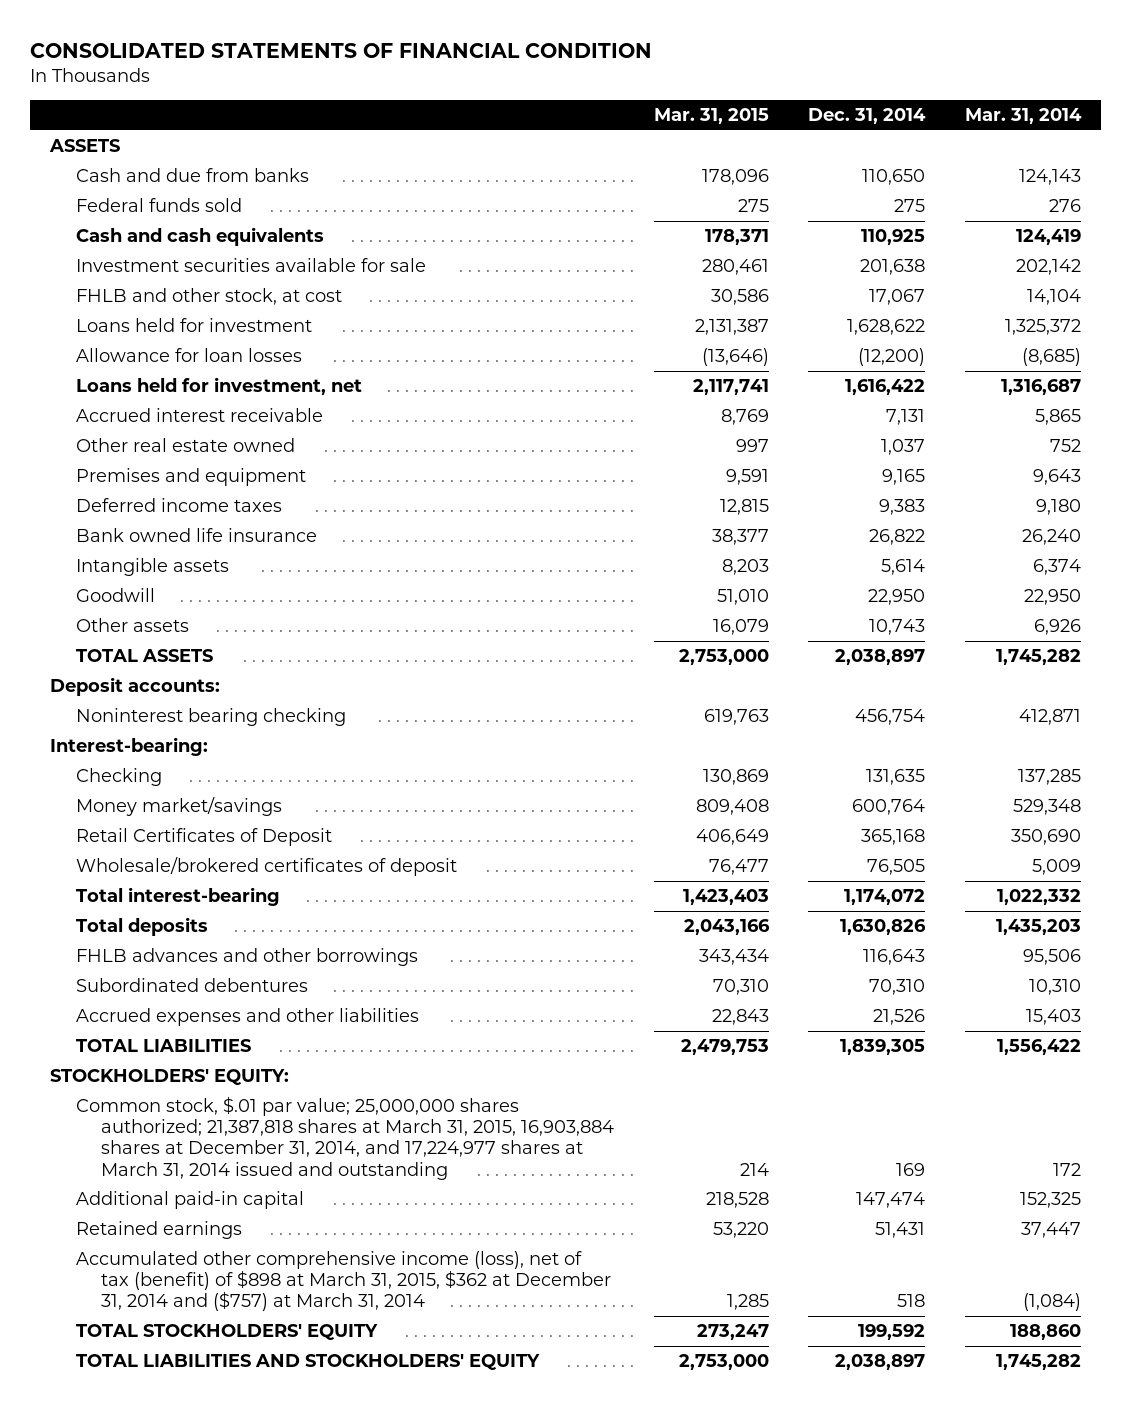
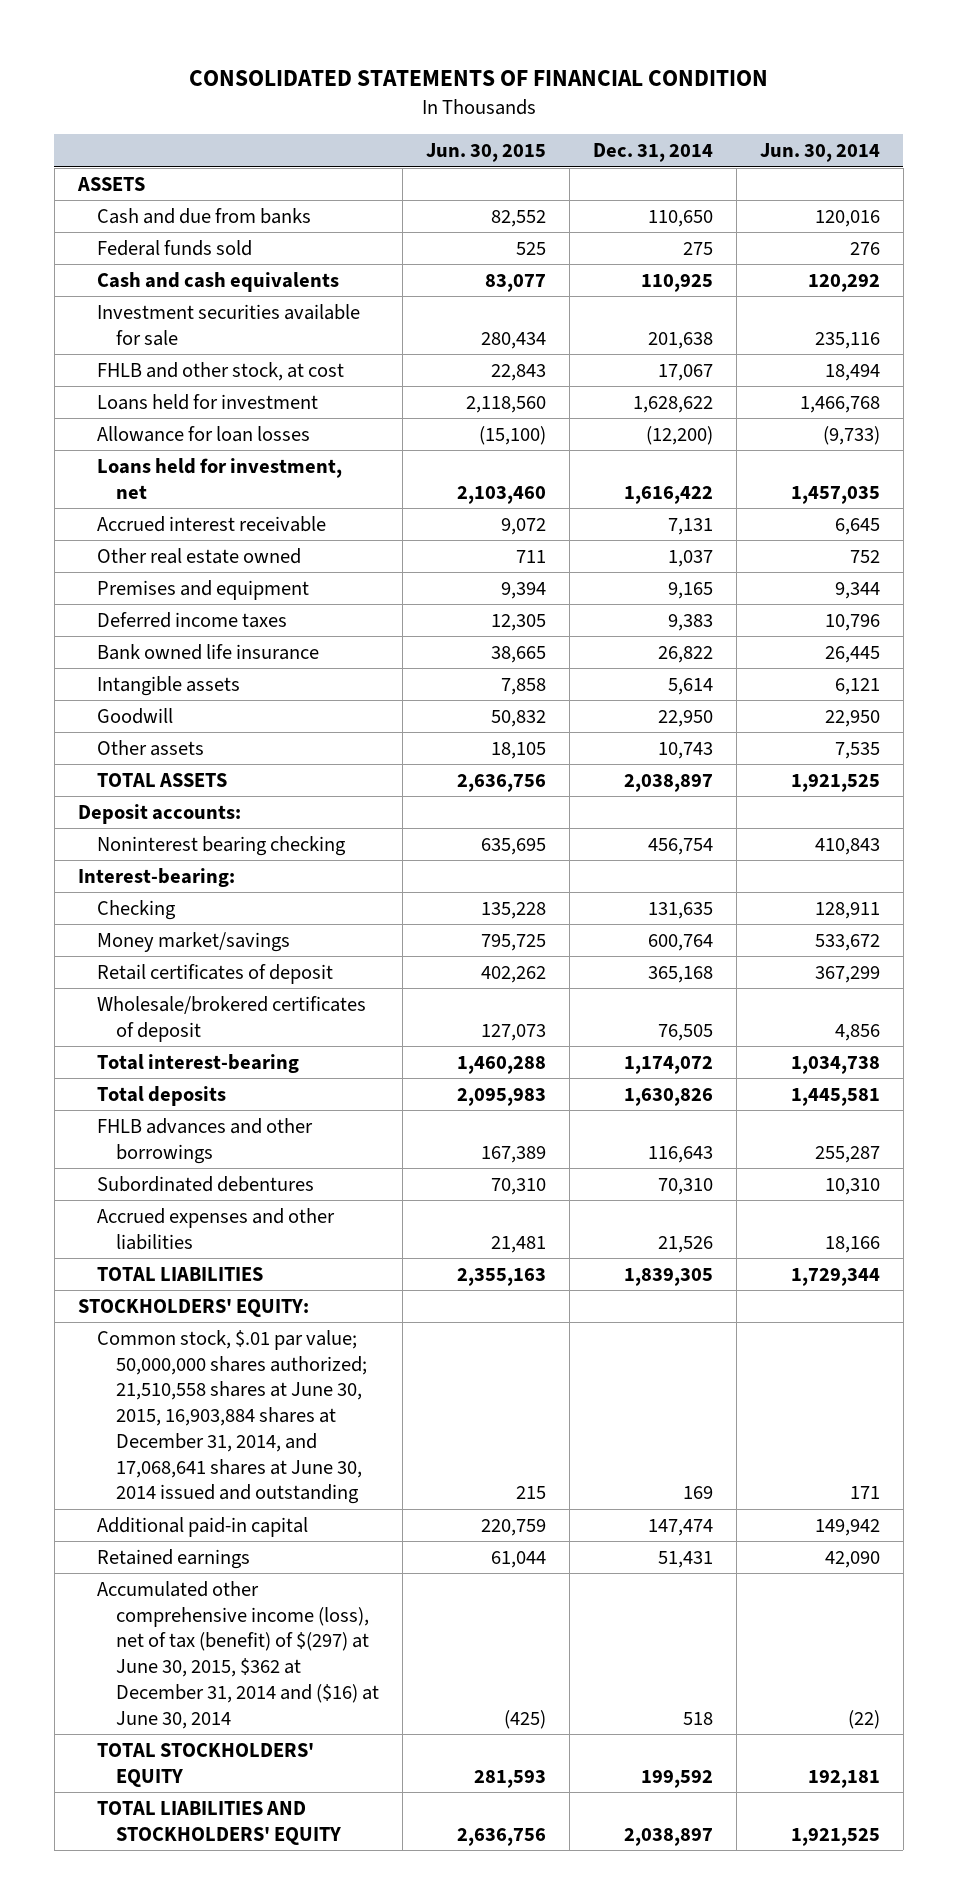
[653,108,769,125] Mar. 31, 2015 -> none
[964,108,1082,125] Mar. 31, 2014 -> none
none -> [426,143,547,163] Jun. 30, 2015
none -> [759,143,880,163] Jun. 30, 2014
[75,828,332,847] Retail Certificates of Deposit -> [96,963,333,984] Retail certificates of deposit
[75,1096,615,1180] Common stock, $.01 par value; 25,000,000 shares authorized; 21,387,818 shares at March 31, 2015, 16,903,884 shares at December 31, 2014, and 17,224,977 shares at March 31, 2014 issued and outstanding -> [96,1329,368,1505] Common stock, $.01 par value; 50,000,000 shares authorized; 21,510,558 shares at June 30, 2015, 16,903,884 shares at December 31, 2014, and 17,068,641 shares at June 30, 2014 issued and outstanding
[75,1251,612,1312] Accumulated other comprehensive income (loss), net of tax (benefit) of $898 at March 31, 2015, $362 at December 31, 2014 and ($757) at March 31, 2014 -> [96,1580,380,1729] Accumulated other comprehensive income (loss), net of tax (benefit) of $(297) at June 30, 2015, $362 at December 31, 2014 and ($16) at June 30, 2014

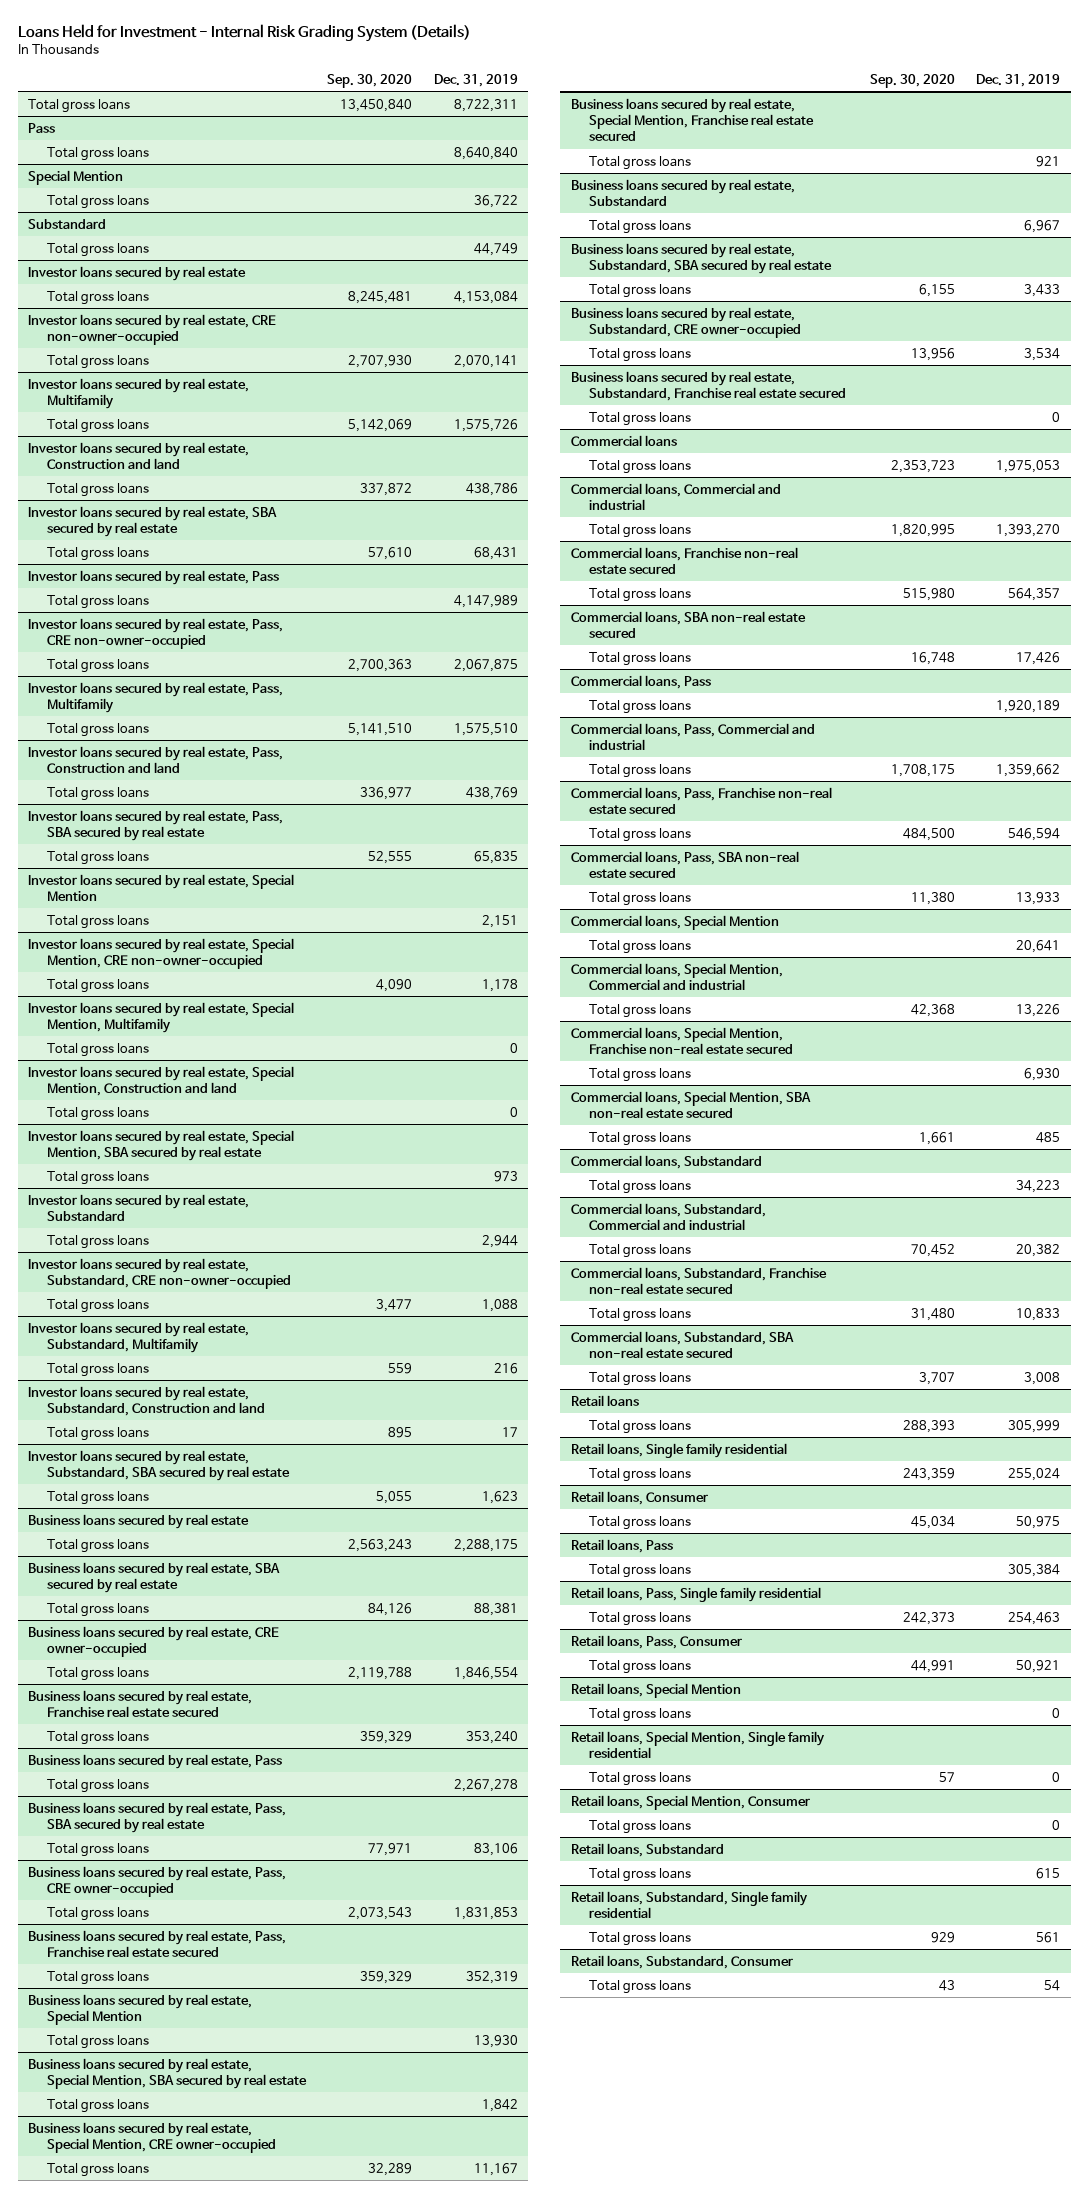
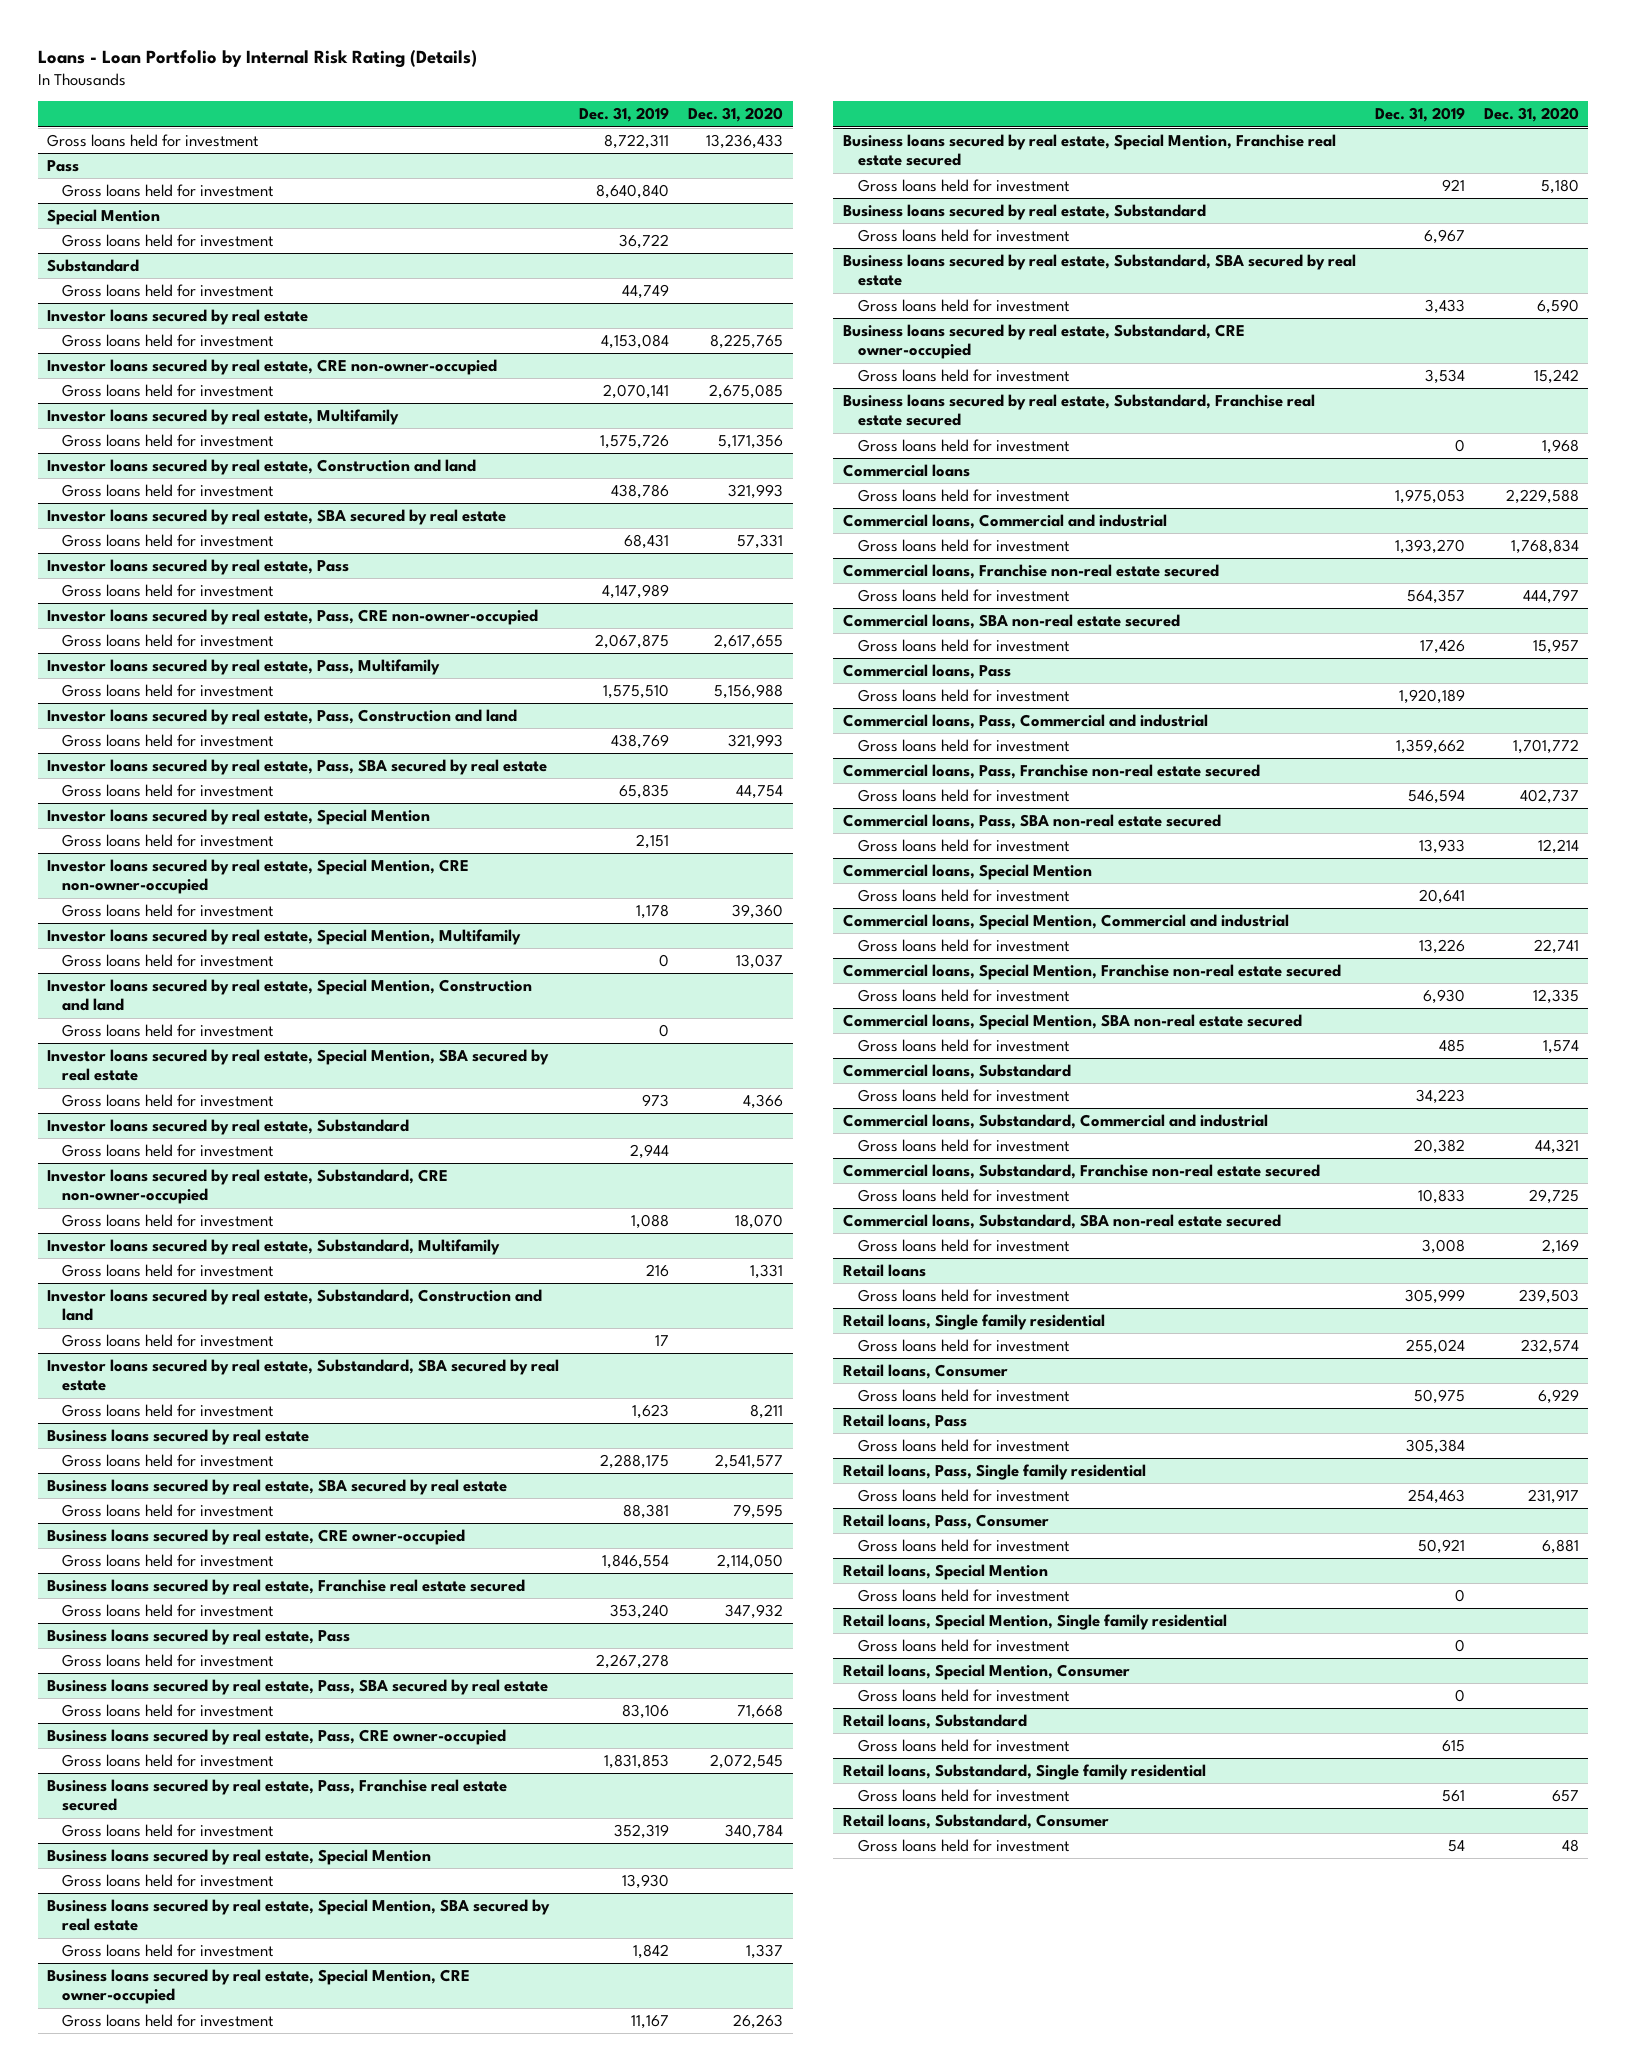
[17,24,471,43] Loans Held for Investment - Internal Risk Grading System (Details) -> [37,50,477,69] Loans - Loan Portfolio by Internal Risk Rating (Details)
[327,73,413,88] Sep. 30, 2020 -> none
none -> [688,107,784,123] Dec. 31, 2020
[28,98,131,113] Total gross loans -> [47,134,259,148] Gross loans held for investment
[46,146,149,161] Total gross loans -> [62,184,274,198] Gross loans held for investment
[46,194,149,209] Total gross loans -> [62,234,274,248] Gross loans held for investment
[46,242,149,257] Total gross loans -> [62,284,274,298] Gross loans held for investment
[46,290,149,305] Total gross loans -> [62,334,274,348] Gross loans held for investment
[46,354,149,369] Total gross loans -> [62,384,274,398] Gross loans held for investment
[46,418,149,433] Total gross loans -> [62,434,274,448] Gross loans held for investment
[46,482,149,497] Total gross loans -> [62,484,274,498] Gross loans held for investment
[46,546,149,561] Total gross loans -> [62,534,274,548] Gross loans held for investment
[46,594,149,609] Total gross loans -> [62,584,274,598] Gross loans held for investment
[46,658,149,673] Total gross loans -> [62,634,274,648] Gross loans held for investment
[46,722,149,737] Total gross loans -> [62,684,274,698] Gross loans held for investment
[46,786,149,801] Total gross loans -> [62,734,274,748] Gross loans held for investment
[46,850,149,865] Total gross loans -> [62,784,274,798] Gross loans held for investment
[46,914,149,929] Total gross loans -> [62,834,274,848] Gross loans held for investment
[46,978,149,993] Total gross loans -> [62,904,274,918] Gross loans held for investment
[46,1042,149,1057] Total gross loans -> [62,954,274,968] Gross loans held for investment
[46,1106,149,1121] Total gross loans -> [62,1024,274,1038] Gross loans held for investment
[46,1170,149,1185] Total gross loans -> [62,1094,274,1108] Gross loans held for investment
[46,1234,149,1249] Total gross loans -> [62,1144,274,1158] Gross loans held for investment
[46,1298,149,1313] Total gross loans -> [62,1214,274,1228] Gross loans held for investment
[46,1362,149,1377] Total gross loans -> [62,1264,274,1278] Gross loans held for investment
[46,1426,149,1441] Total gross loans -> [62,1334,274,1348] Gross loans held for investment
[46,1490,149,1505] Total gross loans -> [62,1404,274,1418] Gross loans held for investment
[46,1538,149,1553] Total gross loans -> [62,1454,274,1468] Gross loans held for investment
[46,1602,149,1617] Total gross loans -> [62,1504,274,1518] Gross loans held for investment
[46,1666,149,1681] Total gross loans -> [62,1554,274,1568] Gross loans held for investment
[46,1730,149,1745] Total gross loans -> [62,1604,274,1618] Gross loans held for investment
[46,1778,149,1793] Total gross loans -> [62,1654,274,1668] Gross loans held for investment
[46,1842,149,1857] Total gross loans -> [62,1704,274,1718] Gross loans held for investment
[46,1906,149,1921] Total gross loans -> [62,1754,274,1768] Gross loans held for investment
[46,1970,149,1985] Total gross loans -> [62,1824,274,1838] Gross loans held for investment
[46,2034,149,2049] Total gross loans -> [62,1874,274,1888] Gross loans held for investment
[46,2098,149,2113] Total gross loans -> [62,1944,274,1958] Gross loans held for investment
[46,2162,149,2177] Total gross loans -> [62,2014,274,2028] Gross loans held for investment
[589,155,692,170] Total gross loans -> [857,179,1069,193] Gross loans held for investment
[589,219,692,234] Total gross loans -> [857,229,1069,243] Gross loans held for investment
[589,283,692,298] Total gross loans -> [857,299,1069,313] Gross loans held for investment
[589,347,692,362] Total gross loans -> [857,369,1069,383] Gross loans held for investment
[589,411,692,426] Total gross loans -> [857,439,1069,453] Gross loans held for investment
[589,459,692,474] Total gross loans -> [857,489,1069,503] Gross loans held for investment
[589,523,692,538] Total gross loans -> [857,539,1069,553] Gross loans held for investment
[589,587,692,602] Total gross loans -> [857,589,1069,603] Gross loans held for investment
[589,651,692,666] Total gross loans -> [857,639,1069,653] Gross loans held for investment
[589,699,692,714] Total gross loans -> [857,689,1069,703] Gross loans held for investment
[589,763,692,778] Total gross loans -> [857,739,1069,753] Gross loans held for investment
[589,827,692,842] Total gross loans -> [857,789,1069,803] Gross loans held for investment
[589,891,692,906] Total gross loans -> [857,839,1069,853] Gross loans held for investment
[589,939,692,954] Total gross loans -> [857,889,1069,903] Gross loans held for investment
[589,1003,692,1018] Total gross loans -> [857,939,1069,953] Gross loans held for investment
[589,1067,692,1082] Total gross loans -> [857,989,1069,1003] Gross loans held for investment
[589,1131,692,1146] Total gross loans -> [857,1039,1069,1053] Gross loans held for investment
[589,1179,692,1194] Total gross loans -> [857,1089,1069,1103] Gross loans held for investment
[589,1243,692,1258] Total gross loans -> [857,1139,1069,1153] Gross loans held for investment
[589,1307,692,1322] Total gross loans -> [857,1189,1069,1203] Gross loans held for investment
[589,1371,692,1386] Total gross loans -> [857,1239,1069,1253] Gross loans held for investment
[589,1419,692,1434] Total gross loans -> [857,1289,1069,1303] Gross loans held for investment
[589,1467,692,1482] Total gross loans -> [857,1339,1069,1353] Gross loans held for investment
[589,1515,692,1530] Total gross loans -> [857,1389,1069,1403] Gross loans held for investment
[589,1563,692,1578] Total gross loans -> [857,1439,1069,1453] Gross loans held for investment
[589,1611,692,1626] Total gross loans -> [857,1489,1069,1503] Gross loans held for investment
[589,1659,692,1674] Total gross loans -> [857,1539,1069,1553] Gross loans held for investment
[589,1707,692,1722] Total gross loans -> [857,1589,1069,1603] Gross loans held for investment
[589,1771,692,1786] Total gross loans -> [857,1639,1069,1653] Gross loans held for investment
[589,1819,692,1834] Total gross loans -> [857,1689,1069,1703] Gross loans held for investment
[589,1867,692,1882] Total gross loans -> [857,1739,1069,1753] Gross loans held for investment
[589,1931,692,1946] Total gross loans -> [857,1789,1069,1803] Gross loans held for investment
[589,1979,692,1994] Total gross loans -> [857,1839,1069,1853] Gross loans held for investment

